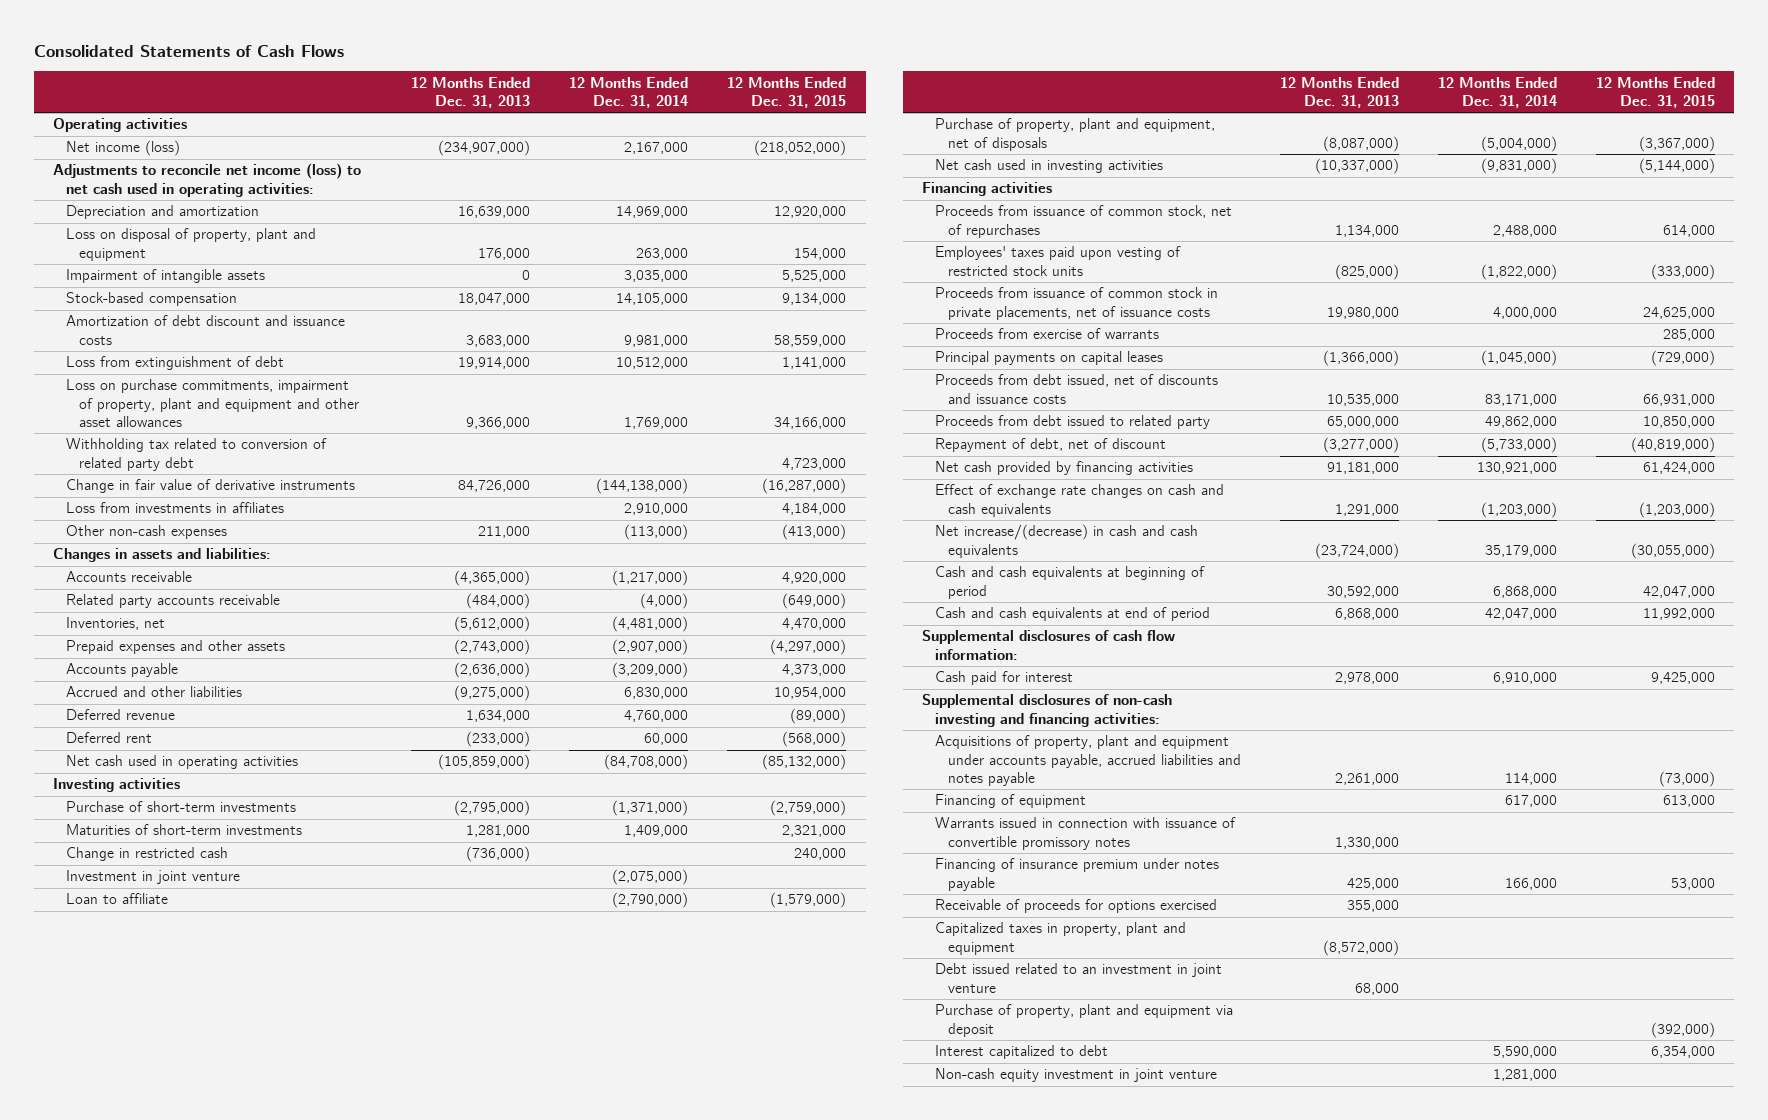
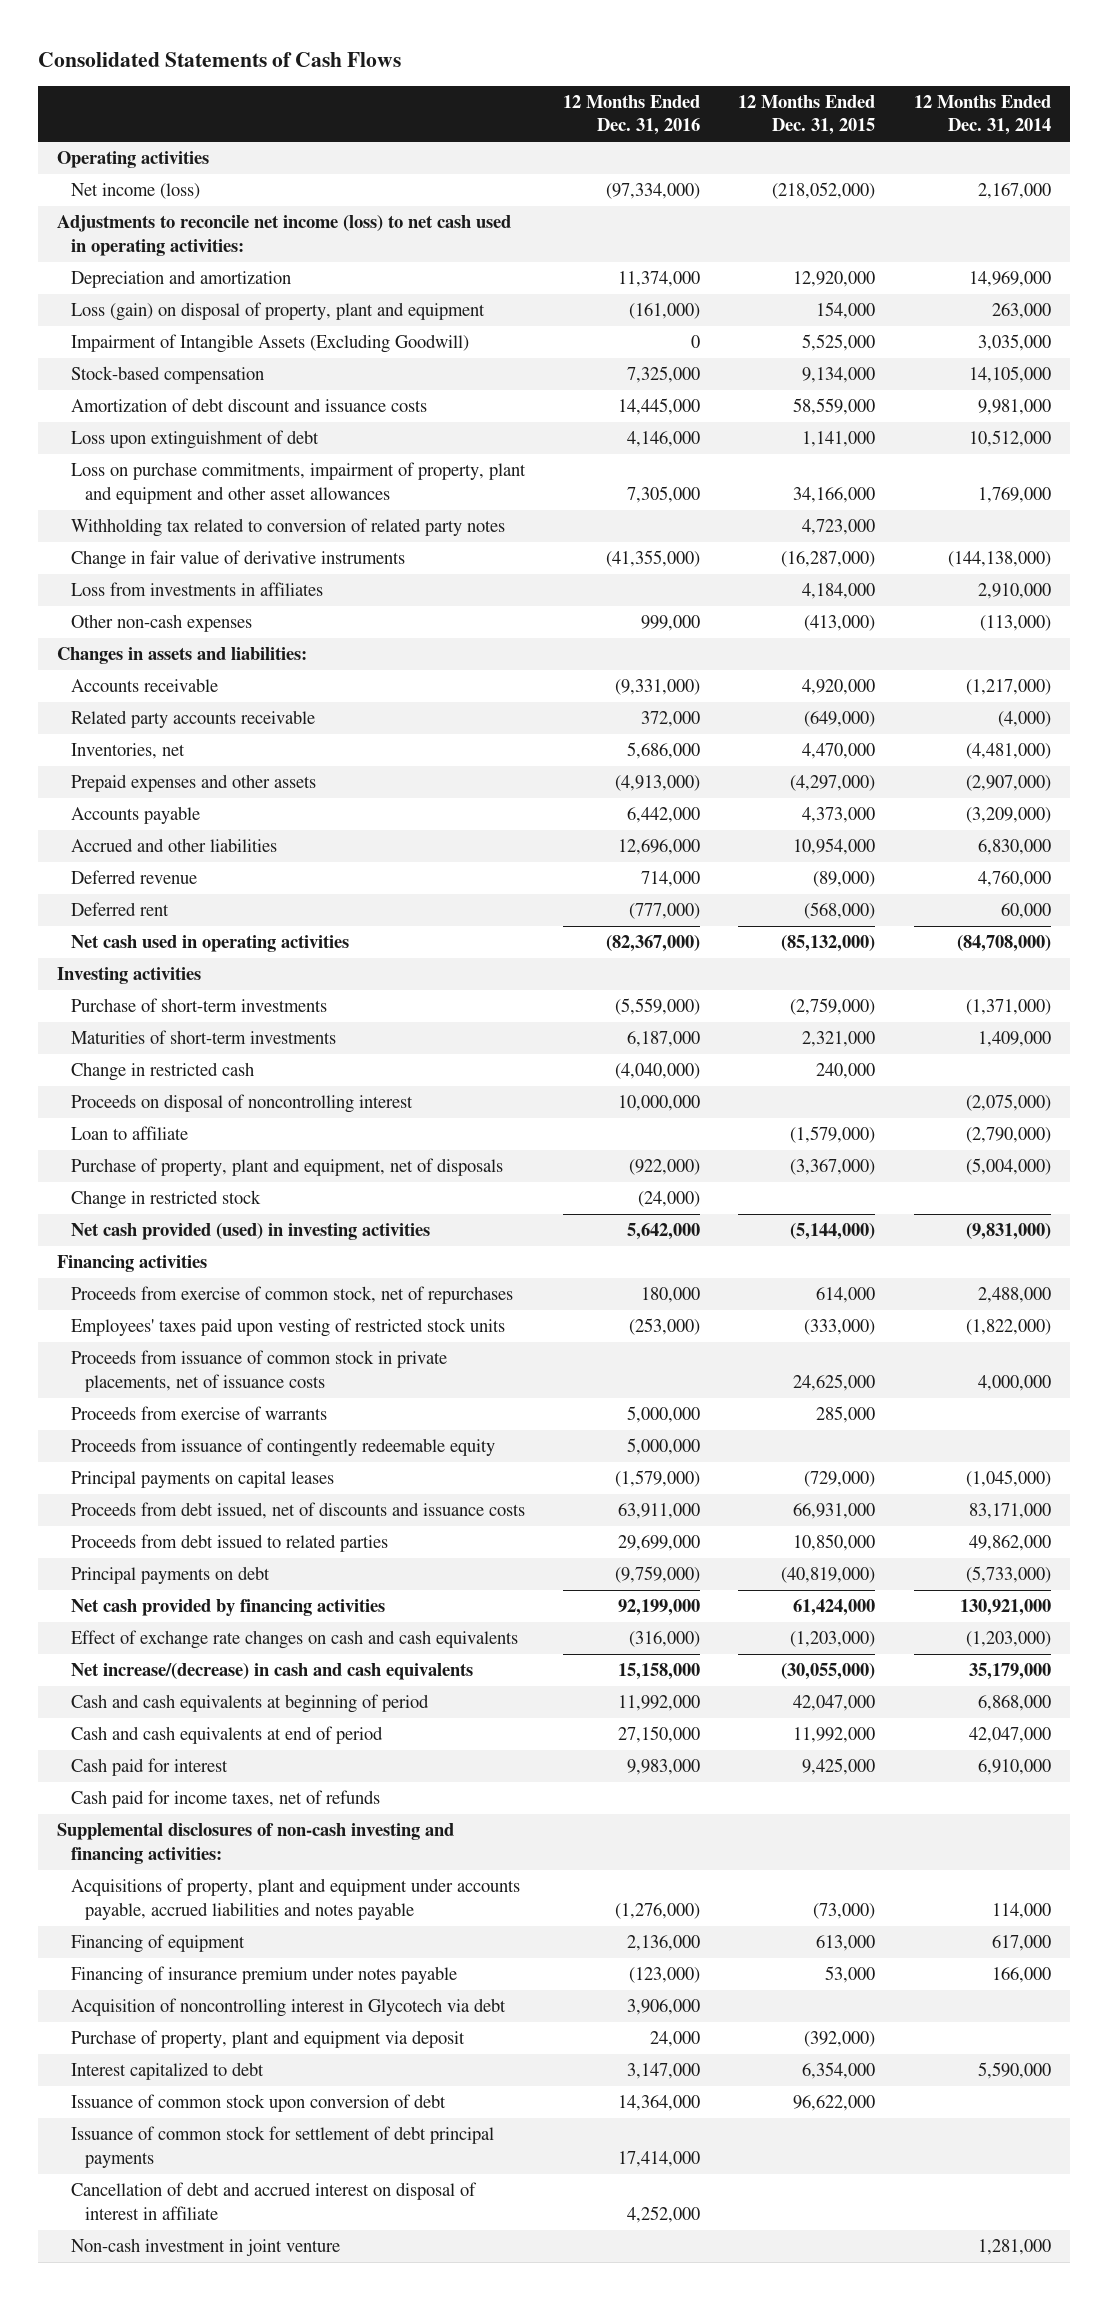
[411,76,531,109] 12 Months Ended Dec. 31, 2013 -> none
none -> [563,94,701,136] 12 Months Ended Dec. 31, 2016
[66,228,317,261] Loss on disposal of property, plant and equipment -> [70,302,485,322] Loss (gain) on disposal of property, plant and equipment
[66,269,266,284] Impairment of intangible assets -> [70,334,469,354] Impairment of Intangible Assets (Excluding Goodwill)
[66,356,285,371] Loss from extinguishment of debt -> [70,430,319,450] Loss upon extinguishment of debt
[66,438,328,471] Withholding tax related to conversion of related party debt -> [70,518,505,538] Withholding tax related to conversion of related party notes
[66,870,241,885] Investment in joint venture -> [70,1094,413,1114] Proceeds on disposal of noncontrolling interest
none -> [70,1190,261,1210] Change in restricted stock
[934,159,1163,174] Net cash used in investing activities -> [70,1223,430,1241] Net cash provided (used) in investing activities
[934,205,1232,238] Proceeds from issuance of common stock, net of repurchases -> [70,1286,513,1305] Proceeds from exercise of common stock, net of repurchases
none -> [70,1438,495,1458] Proceeds from issuance of contingently redeemable equity
[934,415,1210,430] Proceeds from debt issued to related party -> [70,1534,388,1553] Proceeds from debt issued to related parties
[934,438,1166,453] Repayment of debt, net of discount -> [70,1566,270,1585] Principal payments on debt
[922,630,1176,660] Supplemental disclosures of cash flow information: -> none
none -> [70,1790,380,1809] Cash paid for income taxes, net of refunds
[934,817,1236,850] Warrants issued in connection with issuance of convertible promissory notes -> none
[934,899,1217,914] Receivable of proceeds for options exercised -> none
[934,922,1186,955] Capitalized taxes in property, plant and equipment -> none
[934,963,1222,993] Debt issued related to an investment in joint venture -> none
none -> [70,1998,506,2018] Acquisition of noncontrolling interest in Glycotech via debt
none -> [70,2094,446,2113] Issuance of common stock upon conversion of debt
none -> [70,2126,494,2168] Issuance of common stock for settlement of debt principal payments
none -> [70,2182,477,2220] Cancellation of debt and accrued interest on disposal of interest in affiliate
[934,1068,1217,1083] Non-cash equity investment in joint venture -> [70,2238,340,2257] Non-cash investment in joint venture

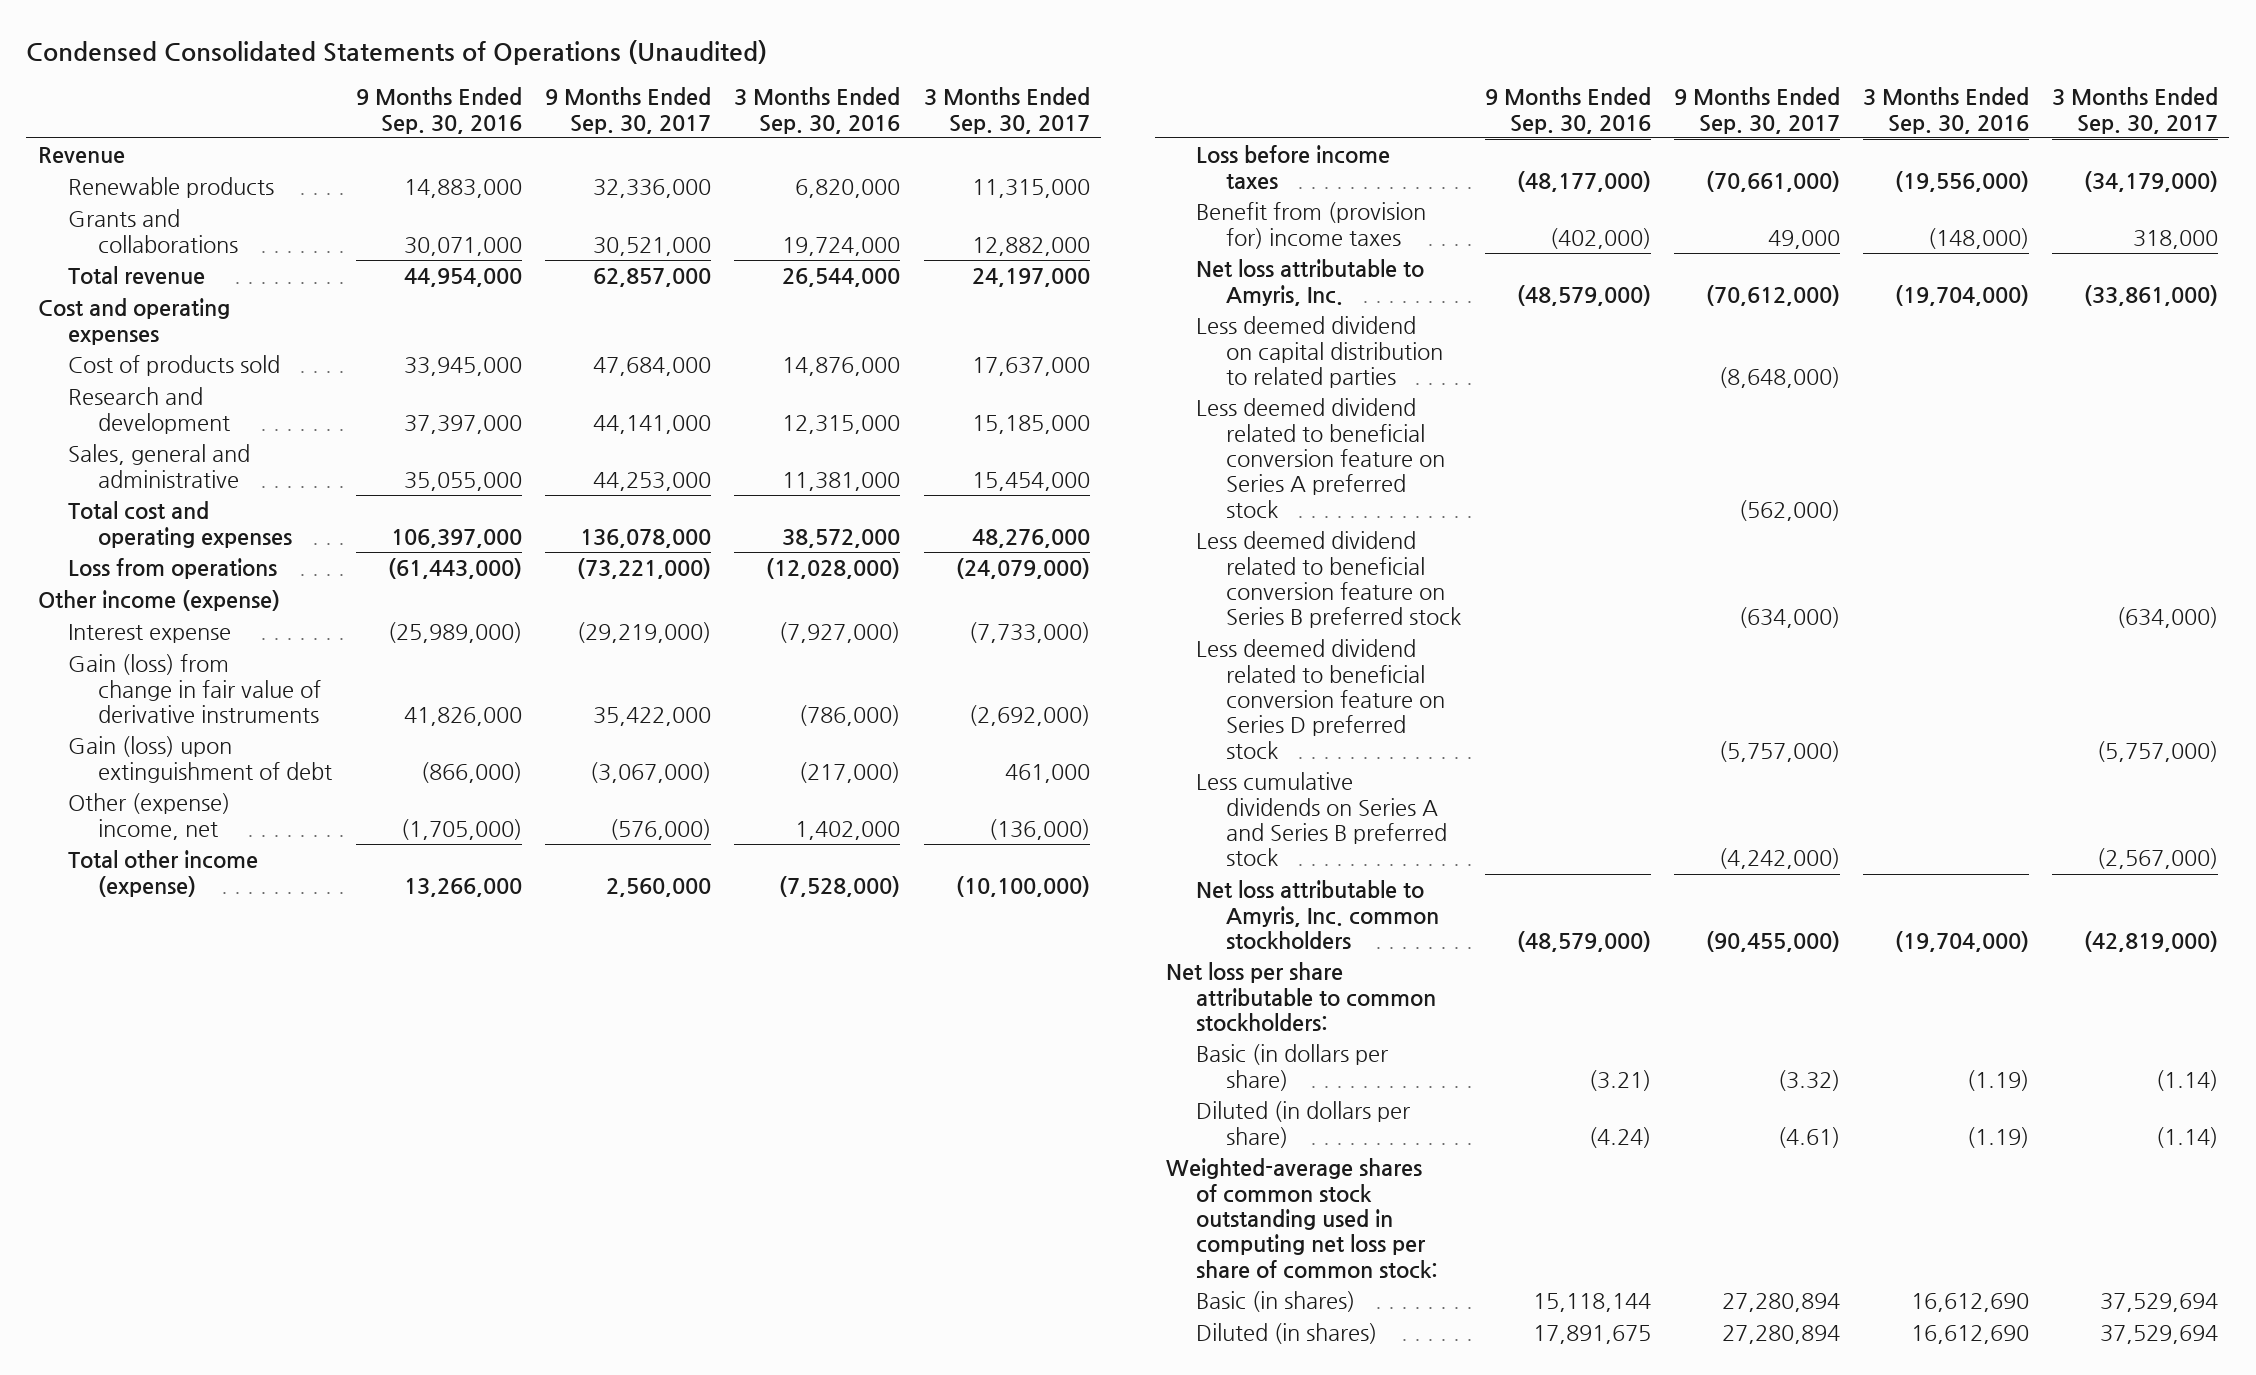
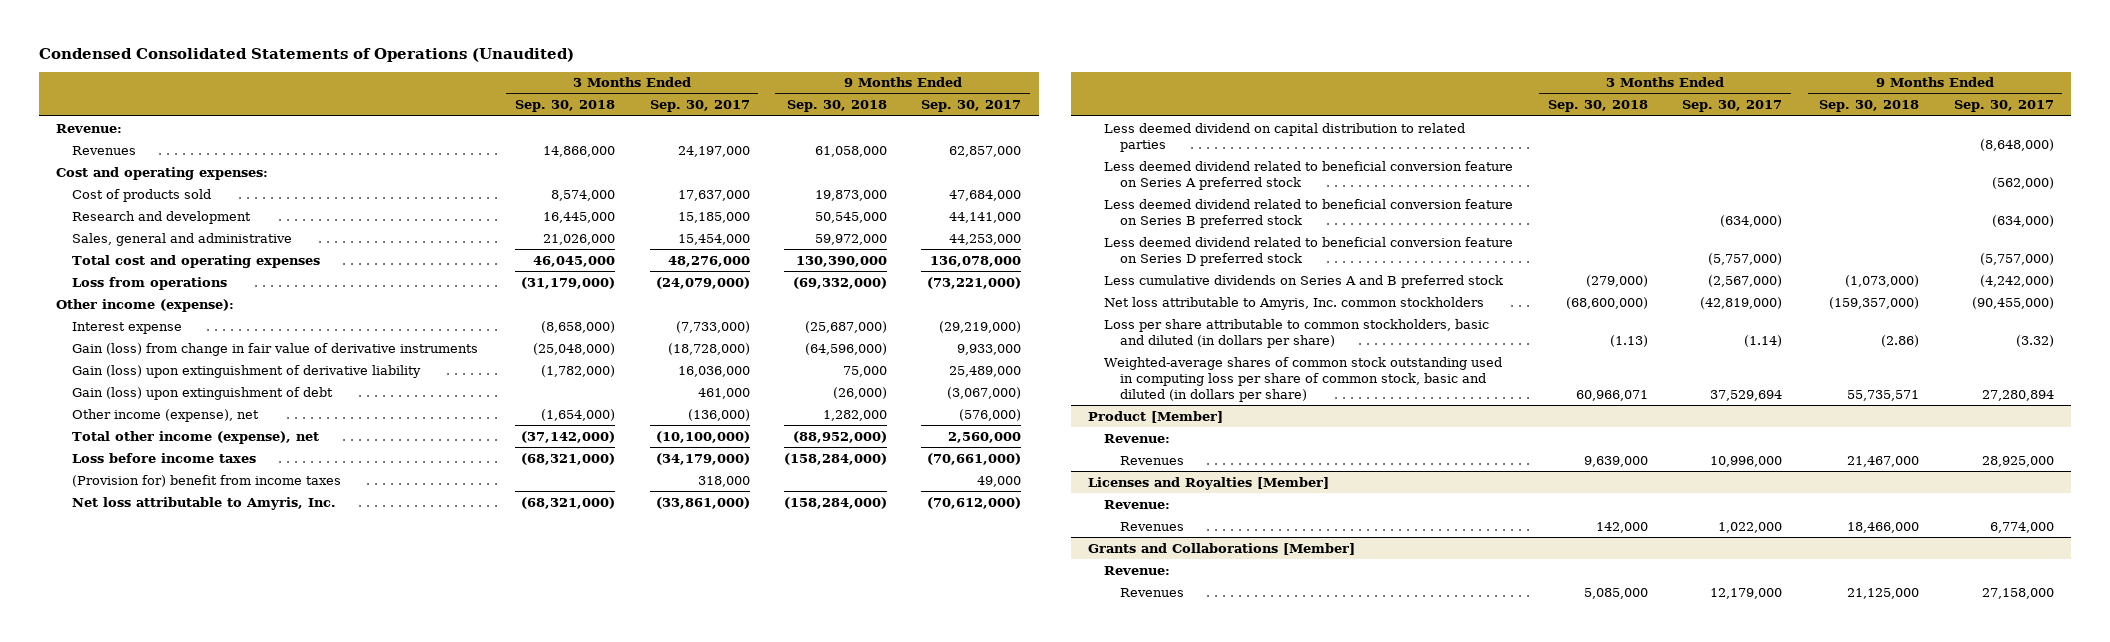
[356,87,523,134] 9 Months Ended Sep. 30, 2016 -> none
[734,87,901,134] 3 Months Ended Sep. 30, 2016 -> none
none -> [515,100,616,113] Sep. 30, 2018
none -> [786,100,887,113] Sep. 30, 2018
[68,177,275,199] Renewable products -> none
[68,209,239,253] Grants and collaborations -> none
[37,147,125,164] Revenue -> [55,123,122,133] Revenue:
[68,266,206,285] Total revenue -> [71,145,136,155] Revenues
[37,298,230,345] Cost and operating expenses -> [55,166,268,180] Cost and operating expenses:
[37,590,280,612] Other income (expense) -> [55,298,234,312] Other income (expense):
[593,707,712,727] 35,422,000 -> [957,343,1022,355] 9,933,000
[968,705,1090,727] (2,692,000) -> [667,342,750,355] (18,728,000)
none -> [71,364,421,378] Gain (loss) upon extinguishment of derivative liability
[68,793,231,840] Other (expense) income, net -> [71,408,259,422] Other income (expense), net
[68,850,259,897] Total other income (expense) -> [71,430,319,444] Total other income (expense), net
[1196,202,1427,249] Benefit from (provision for) income taxes -> [71,474,341,487] (Provision for) benefit from income taxes
[1196,772,1448,867] Less cumulative dividends on Series A and Series B preferred stock -> [1104,274,1504,288] Less cumulative dividends on Series A and B preferred stock
[1166,962,1437,1033] Net loss per share attributable to common stockholders: -> none
[1166,1158,1439,1279] Weighted-average shares of common stock outstanding used in computing net loss per share of common stock: -> none
[1196,1291,1356,1313] Basic (in shares) -> none
[1196,1323,1378,1345] Diluted (in shares) -> none
[1196,1044,1389,1091] Basic (in dollars per share) -> [1104,318,1490,348] Loss per share attributable to common stockholders, basic and diluted (in dollars per share)
[1196,1101,1411,1148] Diluted (in dollars per share) -> [1104,356,1503,403] Weighted-average shares of common stock outstanding used in computing loss per share of common stock, basic and diluted (in dollars per share)
[1777,1126,1840,1148] (4.61) -> [1981,390,2054,402] 27,280,894
[2155,1126,2218,1148] (1.14) -> [1710,390,1783,402] 37,529,694
none -> [1088,410,1224,423] Product [Member]
none -> [1104,433,1171,443] Revenue:
none -> [1120,455,1185,465] Revenues
none -> [1088,476,1330,490] Licenses and Royalties [Member]
none -> [1104,499,1171,509] Revenue:
none -> [1120,521,1185,531] Revenues
none -> [1088,542,1356,555] Grants and Collaborations [Member]
none -> [1104,565,1171,575] Revenue:
none -> [1120,587,1185,597] Revenues

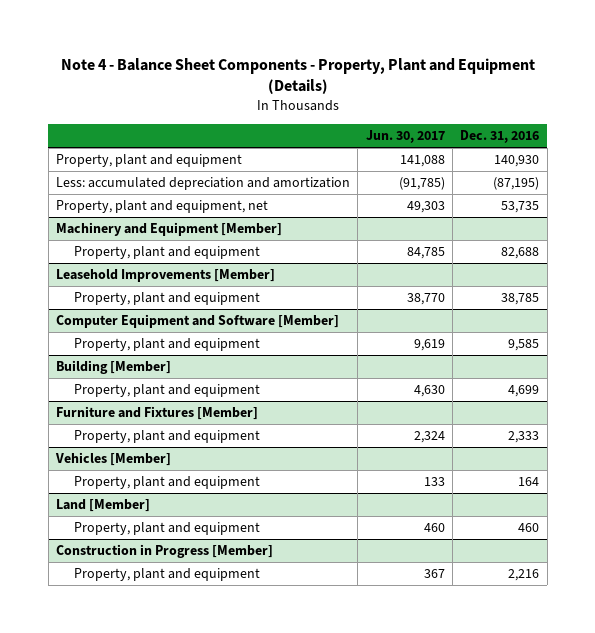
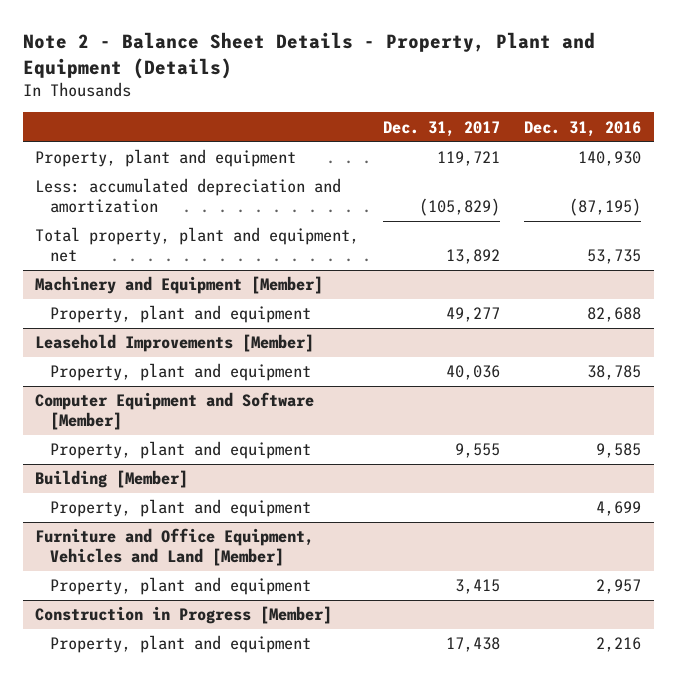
[60,57,535,95] Note 4 - Balance Sheet Components - Property, Plant and Equipment (Details) -> [22,32,595,79] Note 2 - Balance Sheet Details - Property, Plant and Equipment (Details)
[365,130,445,144] Jun. 30, 2017 -> none
none -> [383,120,501,137] Dec. 31, 2017
[56,200,269,214] Property, plant and equipment, net -> [34,227,359,262] Total property, plant and equipment, net
[56,406,259,421] Furniture and Fixtures [Member] -> none
[55,452,172,467] Vehicles [Member] -> none
[73,476,260,490] Property, plant and equipment -> none
[56,499,151,513] Land [Member] -> none
[73,522,260,536] Property, plant and equipment -> none
none -> [34,528,314,566] Furniture and Office Equipment, Vehicles and Land [Member]
[508,431,540,444] 2,333 -> [596,579,642,595] 2,957

